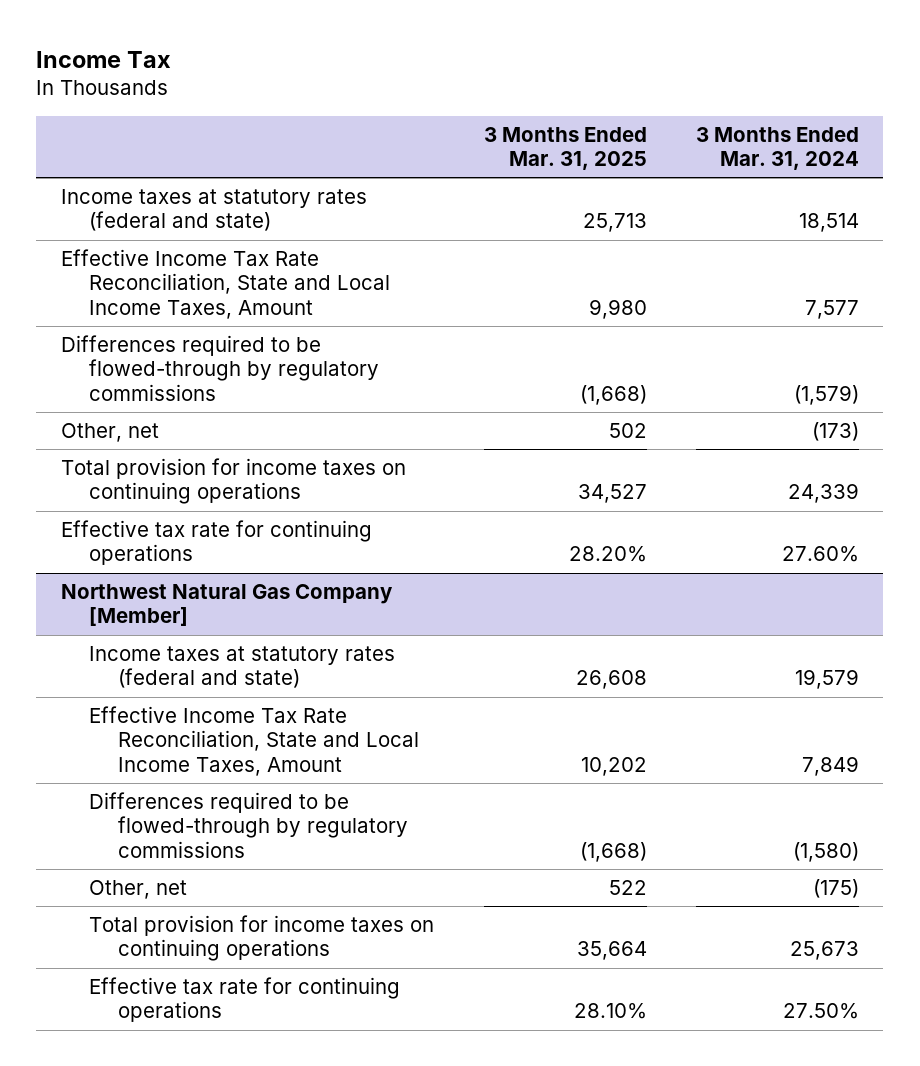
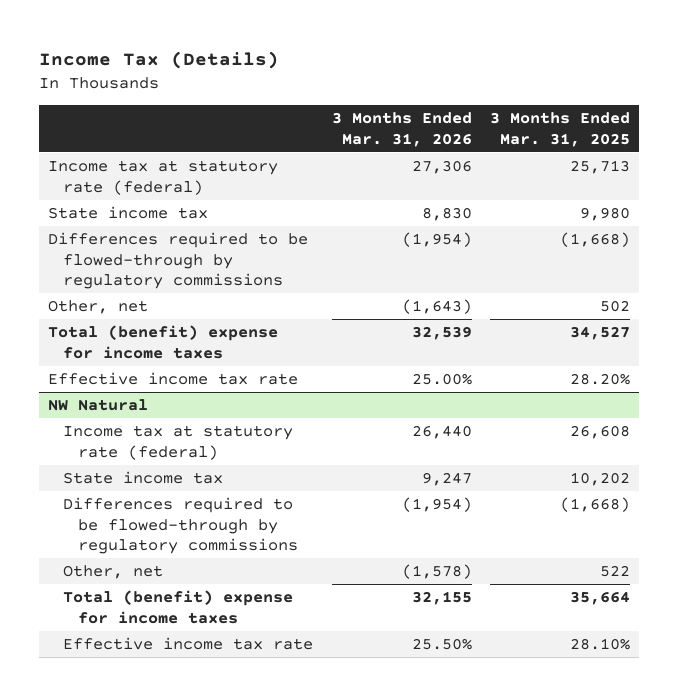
[36,50,172,68] Income Tax -> [39,51,280,70] Income Tax (Details)
[695,126,859,171] 3 Months Ended Mar. 31, 2024 -> none
none -> [331,112,472,147] 3 Months Ended Mar. 31, 2026
[60,189,367,232] Income taxes at statutory rates (federal and state) -> [48,160,279,195] Income tax at statutory rate (federal)
[60,249,391,319] Effective Income Tax Rate Reconciliation, State and Local Income Taxes, Amount -> [48,206,209,220] State income tax
[60,458,406,505] Total provision for income taxes on continuing operations -> [48,325,279,359] Total (benefit) expense for income taxes
[60,520,372,566] Effective tax rate for continuing operations -> [48,372,299,386] Effective income tax rate
[60,584,393,627] Northwest Natural Gas Company [Member] -> [48,399,149,412] NW Natural
[89,646,396,689] Income taxes at statutory rates (federal and state) -> [63,425,294,460] Income tax at statutory rate (federal)
[89,706,419,776] Effective Income Tax Rate Reconciliation, State and Local Income Taxes, Amount -> [63,471,224,485] State income tax
[89,915,435,962] Total provision for income taxes on continuing operations -> [63,590,294,624] Total (benefit) expense for income taxes
[89,977,401,1023] Effective tax rate for continuing operations -> [63,637,314,651] Effective income tax rate

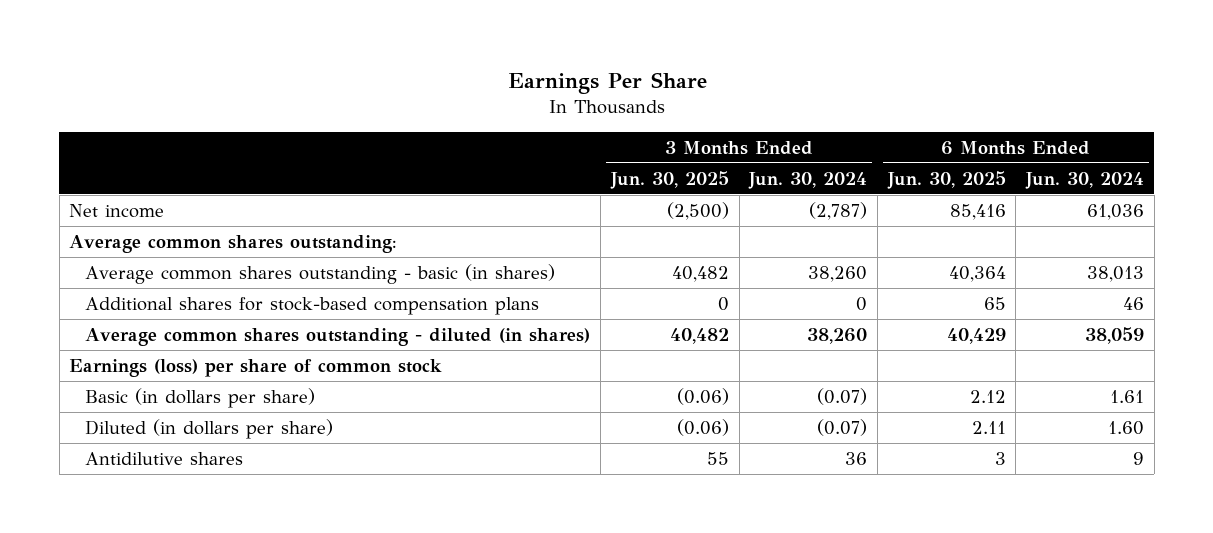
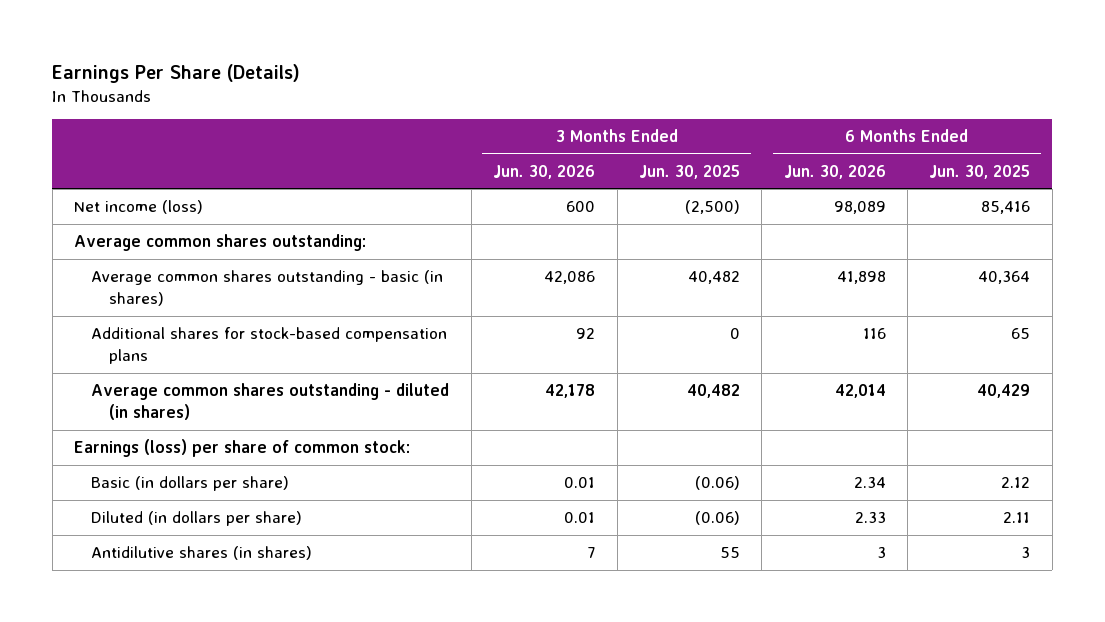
[507,72,707,95] Earnings Per Share -> [52,63,301,83] Earnings Per Share (Details)
[748,171,868,189] Jun. 30, 2024 -> none
[1025,171,1145,189] Jun. 30, 2024 -> none
none -> [493,164,596,179] Jun. 30, 2026
none -> [783,164,886,179] Jun. 30, 2026
[69,203,165,218] Net income -> [74,200,204,215] Net income (loss)
[69,358,443,377] Earnings (loss) per share of common stock -> [74,439,411,458] Earnings (loss) per share of common stock:
[85,451,244,465] Antidilutive shares -> [91,546,313,561] Antidilutive shares (in shares)

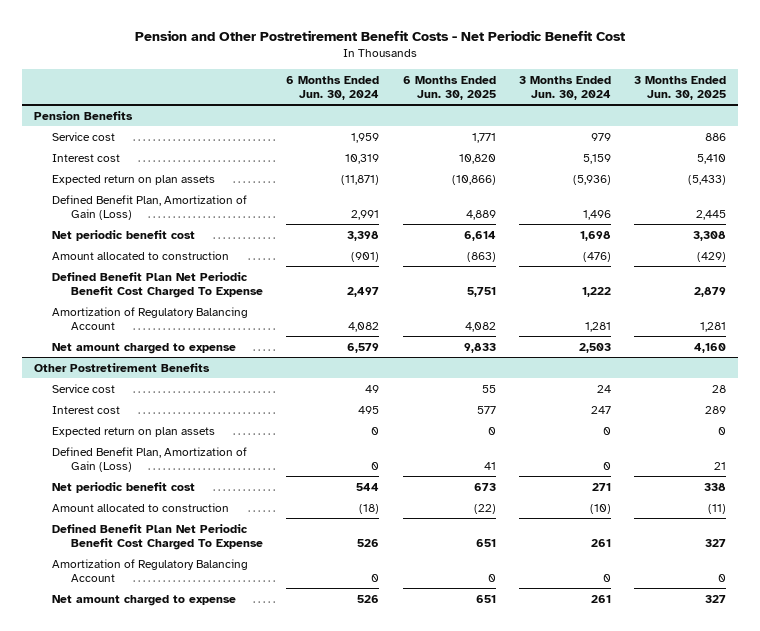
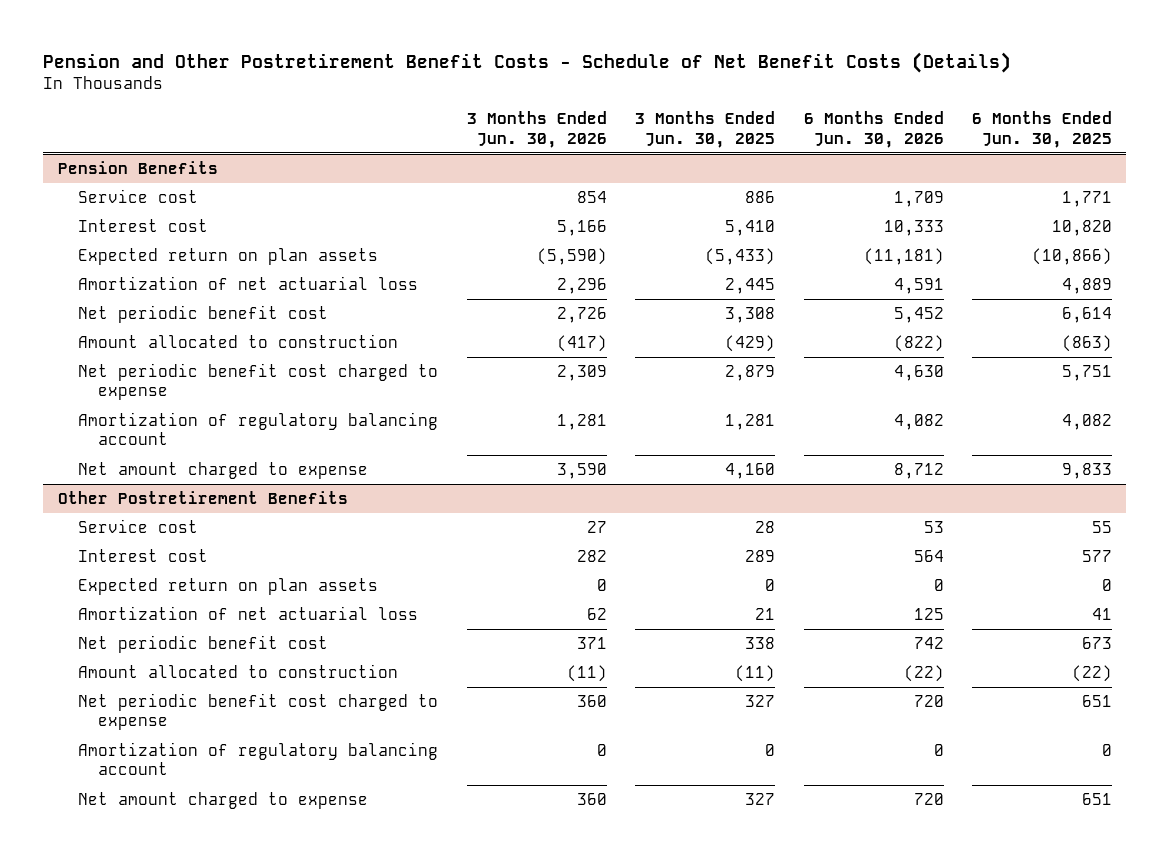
[135,29,626,41] Pension and Other Postretirement Benefit Costs - Net Periodic Benefit Cost -> [43,51,1012,73] Pension and Other Postretirement Benefit Costs - Schedule of Net Benefit Costs (Details)
[286,75,380,100] 6 Months Ended Jun. 30, 2024 -> none
[519,75,612,100] 3 Months Ended Jun. 30, 2024 -> none
none -> [466,111,607,148] 3 Months Ended Jun. 30, 2026
none -> [803,111,944,148] 6 Months Ended Jun. 30, 2026
[52,194,248,220] Defined Benefit Plan, Amortization of Gain (Loss) -> [78,276,419,291] Amortization of net actuarial loss
[52,271,263,298] Defined Benefit Plan Net Periodic Benefit Cost Charged To Expense -> [78,363,439,401] Net periodic benefit cost charged to expense
[52,306,249,330] Amortization of Regulatory Balancing Account -> [78,412,439,446] Amortization of regulatory balancing account
[52,446,248,472] Defined Benefit Plan, Amortization of Gain (Loss) -> [78,606,419,621] Amortization of net actuarial loss
[52,523,263,550] Defined Benefit Plan Net Periodic Benefit Cost Charged To Expense -> [78,693,439,731] Net periodic benefit cost charged to expense
[52,558,249,582] Amortization of Regulatory Balancing Account -> [78,742,439,776] Amortization of regulatory balancing account

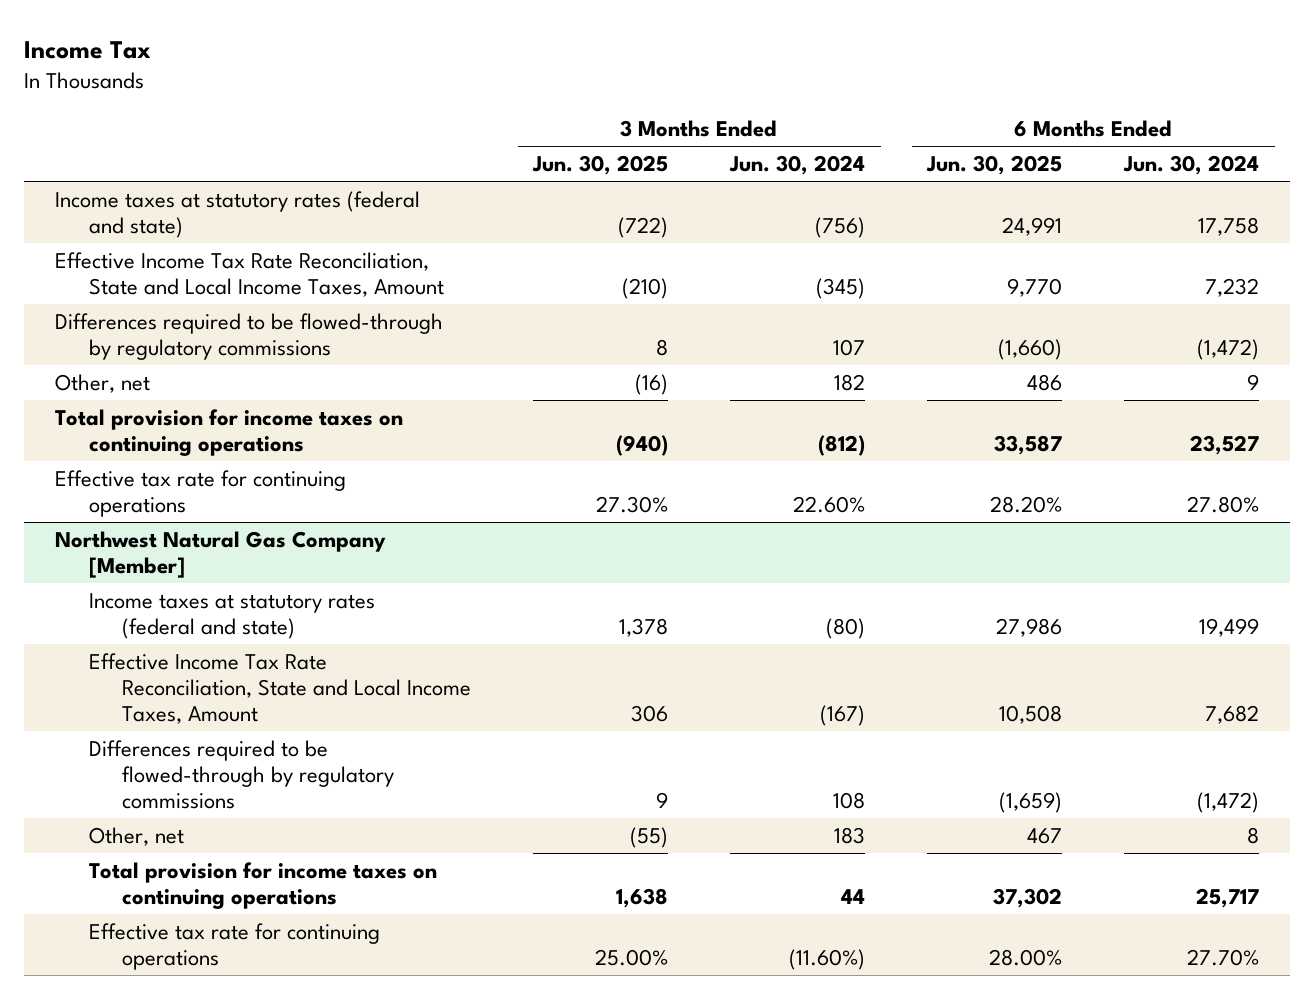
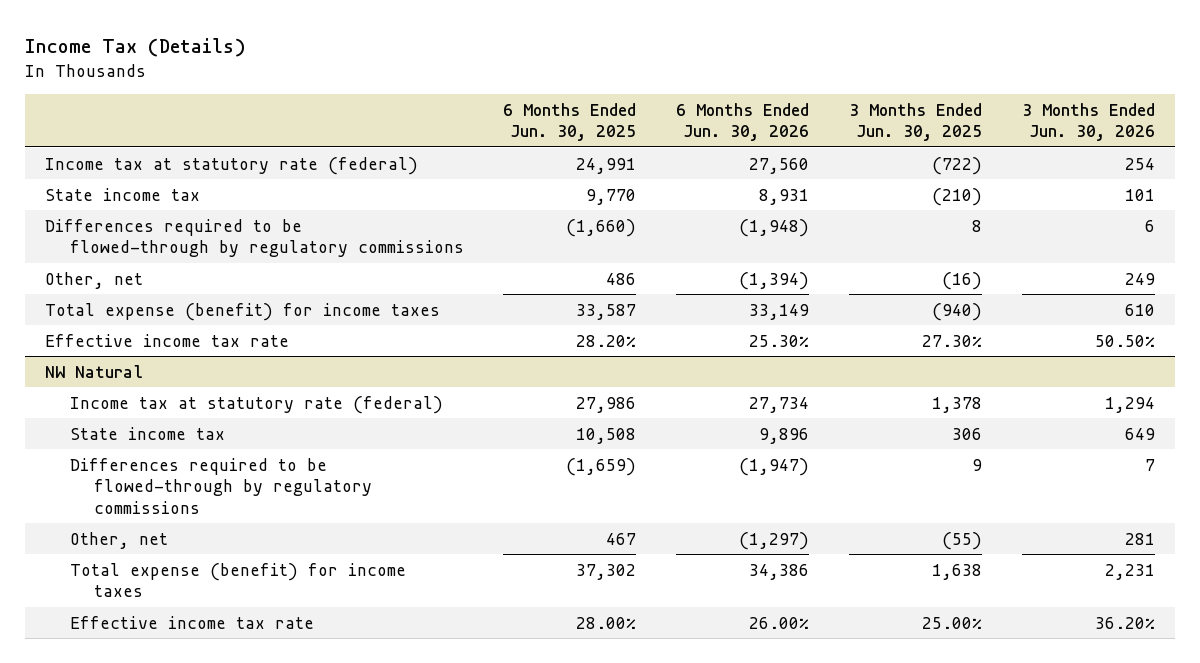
[23,41,151,60] Income Tax -> [25,37,247,57] Income Tax (Details)
[729,155,866,176] Jun. 30, 2024 -> none
[1123,155,1260,176] Jun. 30, 2024 -> none
none -> [676,102,810,142] 6 Months Ended Jun. 30, 2026
none -> [1022,102,1156,142] 3 Months Ended Jun. 30, 2026
[54,191,420,238] Income taxes at statutory rates (federal and state) -> [45,156,419,175] Income tax at statutory rate (federal)
[54,252,444,297] Effective Income Tax Rate Reconciliation, State and Local Income Taxes, Amount -> [45,187,201,201] State income tax
[54,409,403,456] Total provision for income taxes on continuing operations -> [45,302,441,321] Total expense (benefit) for income taxes
[54,470,346,517] Effective tax rate for continuing operations -> [45,333,290,347] Effective income tax rate
[54,531,386,578] Northwest Natural Gas Company [Member] -> [45,364,144,378] NW Natural
[88,593,375,639] Income taxes at statutory rates (federal and state) -> [69,395,443,414] Income tax at statutory rate (federal)
[88,653,472,724] Effective Income Tax Rate Reconciliation, State and Local Income Taxes, Amount -> [69,426,225,440] State income tax
[88,862,437,909] Total provision for income taxes on continuing operations -> [69,562,406,598] Total expense (benefit) for income taxes
[88,923,380,970] Effective tax rate for continuing operations -> [69,615,314,629] Effective income tax rate

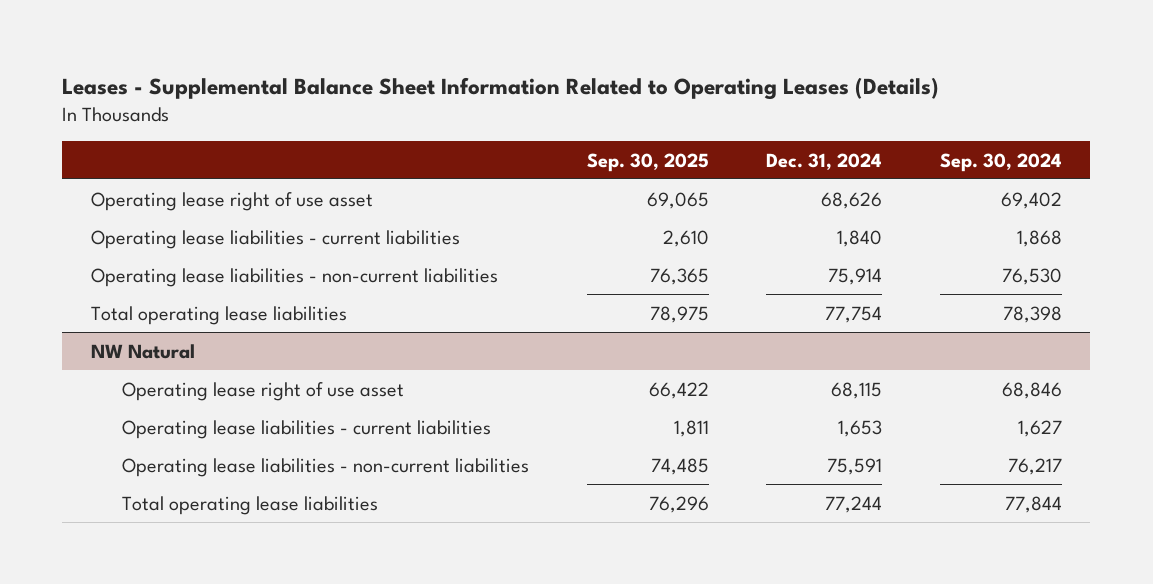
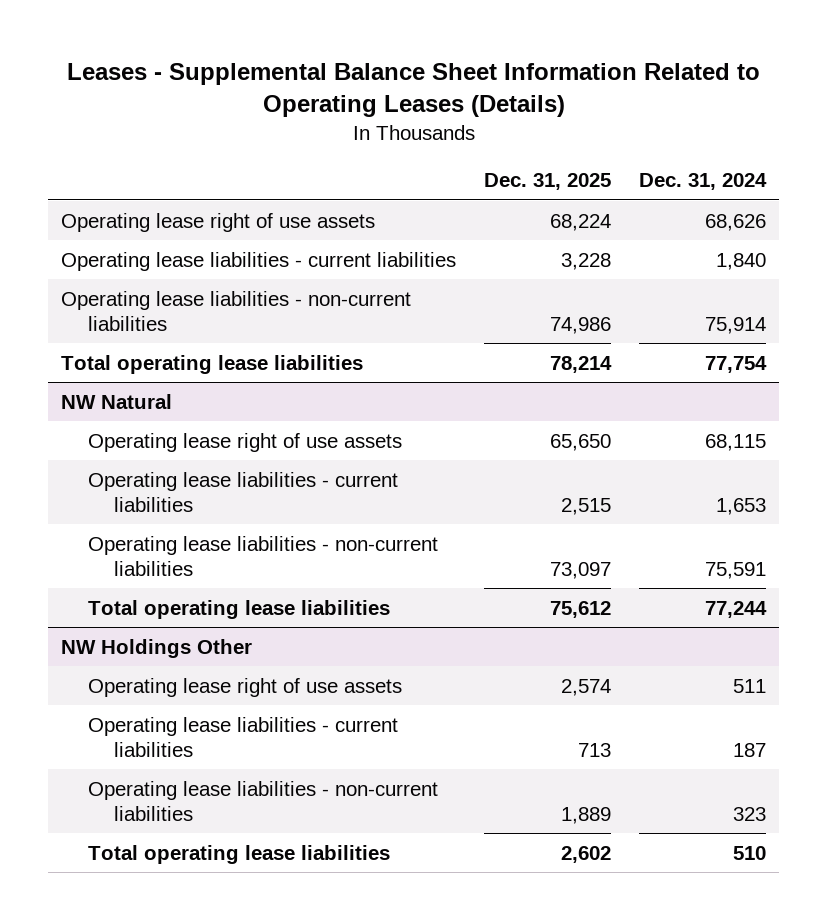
[586,152,709,172] Sep. 30, 2025 -> none
[939,152,1062,172] Sep. 30, 2024 -> none
none -> [484,173,612,191] Dec. 31, 2025
[91,191,374,211] Operating lease right of use asset -> [61,212,376,232] Operating lease right of use assets
[122,381,405,401] Operating lease right of use asset -> [87,432,402,452] Operating lease right of use assets
none -> [61,638,253,658] NW Holdings Other
none -> [87,677,402,697] Operating lease right of use assets
none -> [87,716,398,757] Operating lease liabilities - current liabilities
none -> [87,780,438,821] Operating lease liabilities - non-current liabilities
none -> [87,844,390,864] Total operating lease liabilities

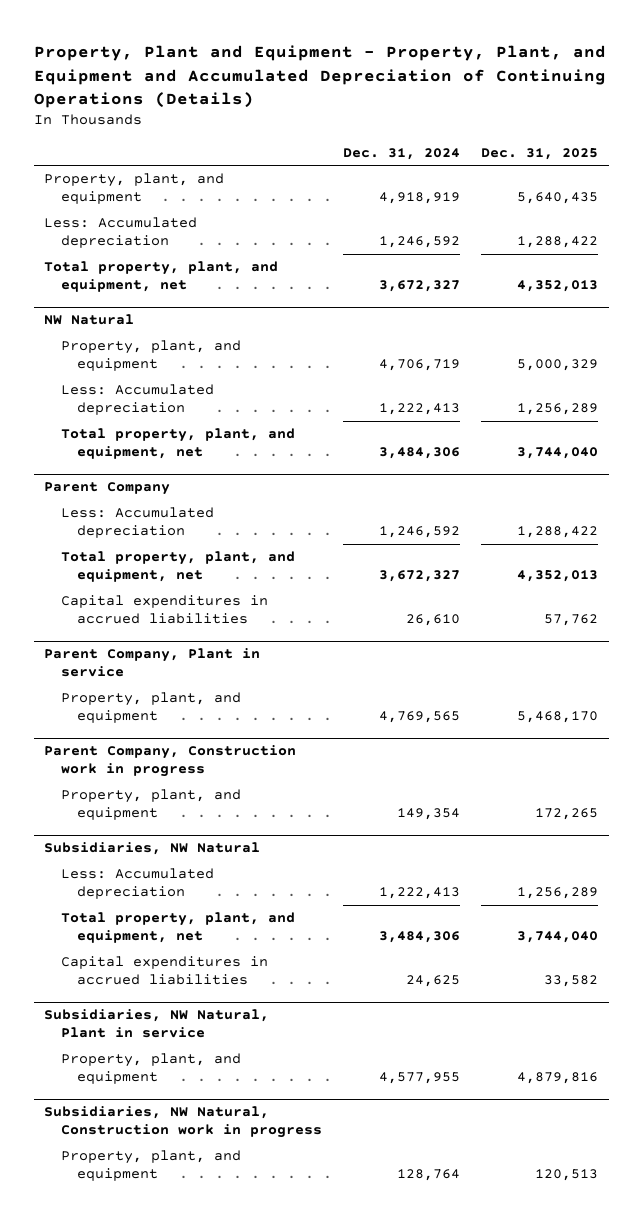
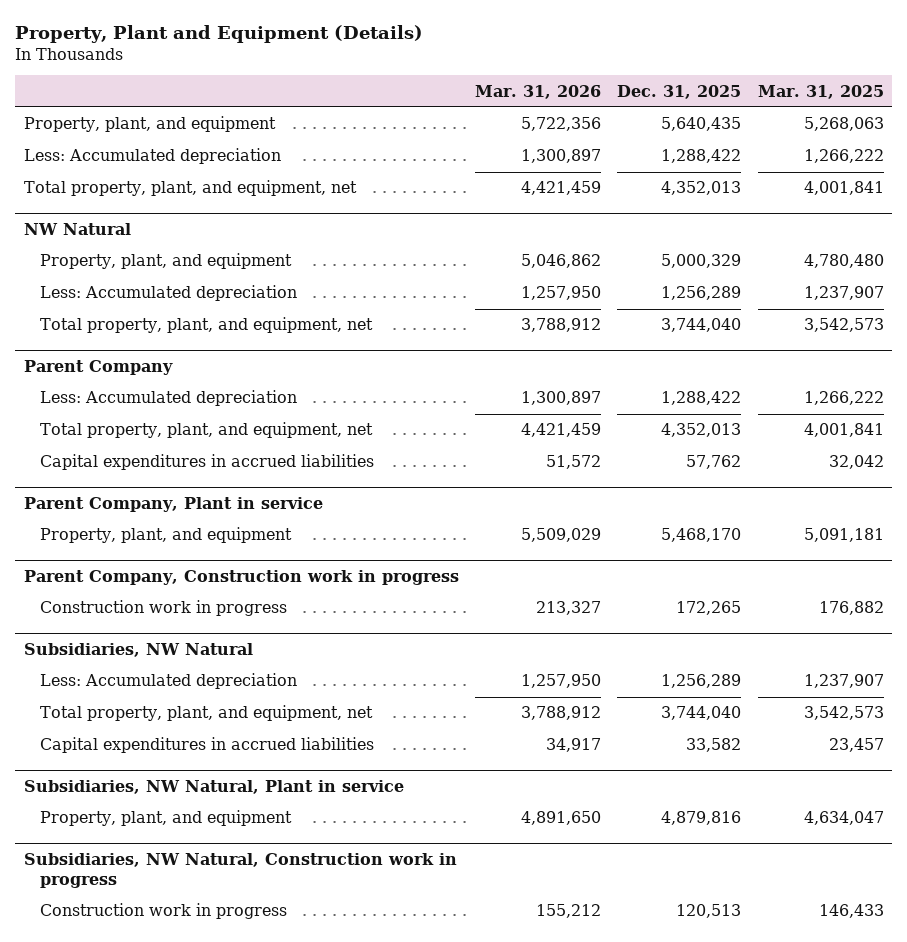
[33,45,606,108] Property, Plant and Equipment - Property, Plant, and Equipment and Accumulated Depreciation of Continuing Operations (Details) -> [15,25,424,44] Property, Plant and Equipment (Details)
[343,147,461,160] Dec. 31, 2024 -> none
none -> [474,84,601,99] Mar. 31, 2026
none -> [757,84,884,99] Mar. 31, 2025
[60,789,241,821] Property, plant, and equipment -> [39,600,287,617] Construction work in progress
[60,1150,241,1182] Property, plant, and equipment -> [39,903,287,920] Construction work in progress

